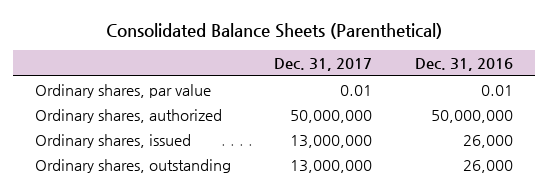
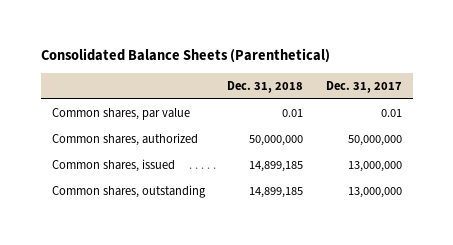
[415,57,514,71] Dec. 31, 2016 -> none
none -> [227,80,304,93] Dec. 31, 2018
[34,83,211,98] Ordinary shares, par value -> [51,108,190,121] Common shares, par value
[34,108,222,123] Ordinary shares, authorized -> [51,133,198,147] Common shares, authorized
[34,133,191,148] Ordinary shares, issued -> [51,159,175,173] Common shares, issued
[34,158,231,173] Ordinary shares, outstanding -> [51,185,206,199] Common shares, outstanding

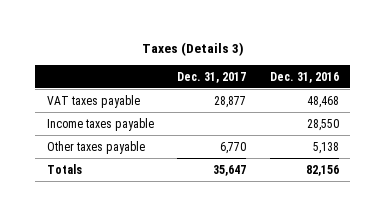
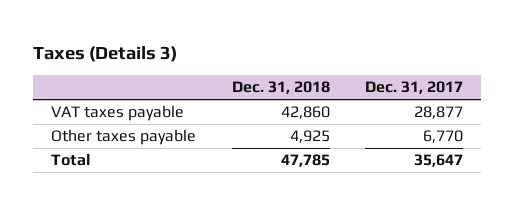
[269,71,339,83] Dec. 31, 2016 -> none
none -> [231,81,330,95] Dec. 31, 2018
[46,117,154,131] Income taxes payable -> none
[46,163,82,174] Totals -> [51,153,92,167] Total

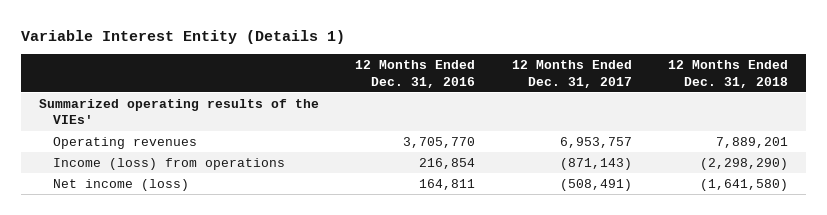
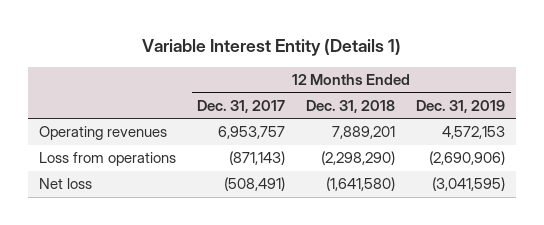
[355,59,476,88] 12 Months Ended Dec. 31, 2016 -> none
none -> [416,99,506,113] Dec. 31, 2019
[38,98,319,125] Summarized operating results of the VIEs' -> none
[53,157,286,170] Income (loss) from operations -> [39,152,177,167] Loss from operations
[53,178,190,191] Net income (loss) -> [39,178,93,190] Net loss

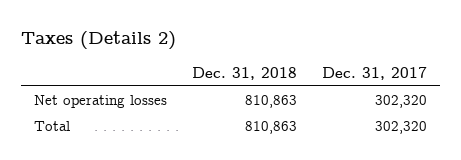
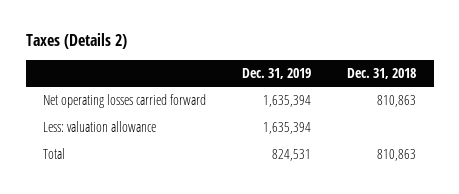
[322,66,428,80] Dec. 31, 2017 -> none
none -> [242,67,312,79] Dec. 31, 2019
[33,95,167,109] Net operating losses -> [43,94,207,109] Net operating losses carried forward
none -> [43,121,157,133] Less: valuation allowance

